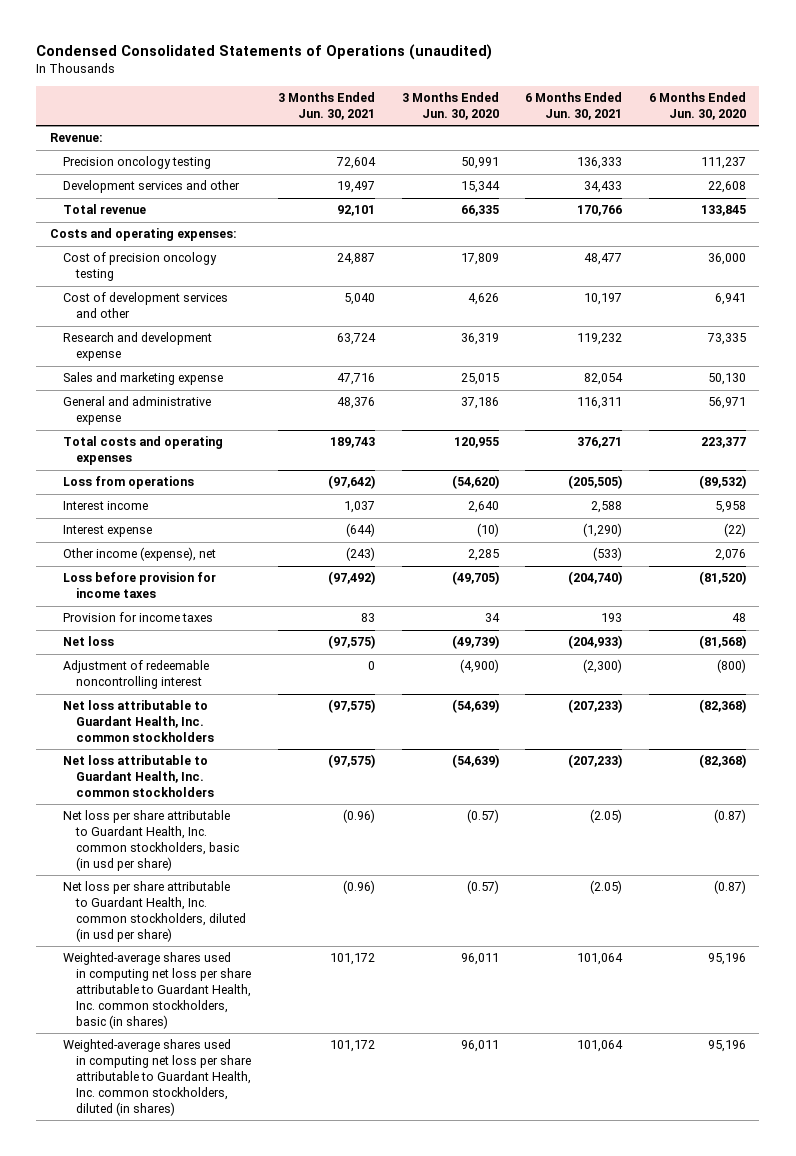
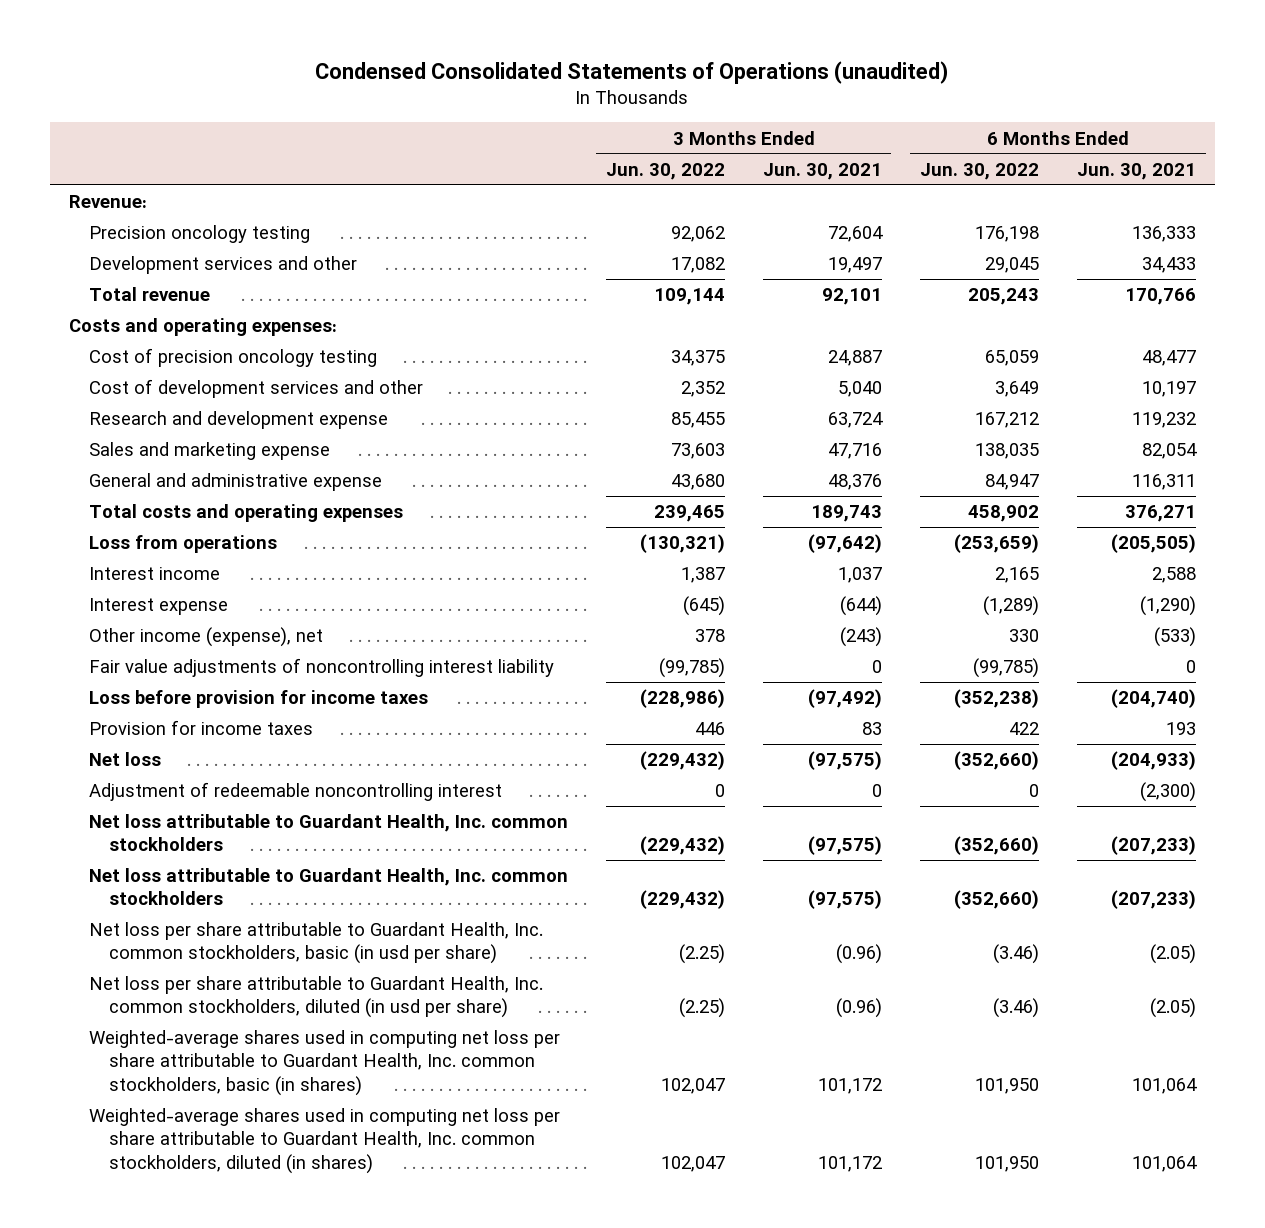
[401,92,499,121] 3 Months Ended Jun. 30, 2020 -> none
[648,92,746,121] 6 Months Ended Jun. 30, 2020 -> none
none -> [605,162,725,180] Jun. 30, 2022
none -> [920,162,1040,180] Jun. 30, 2022
none -> [88,658,554,678] Fair value adjustments of noncontrolling interest liability

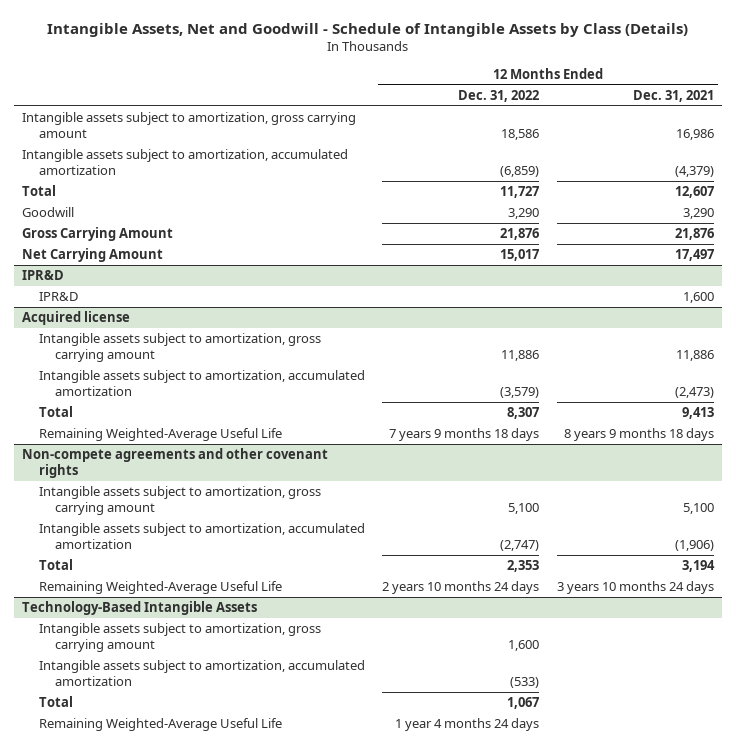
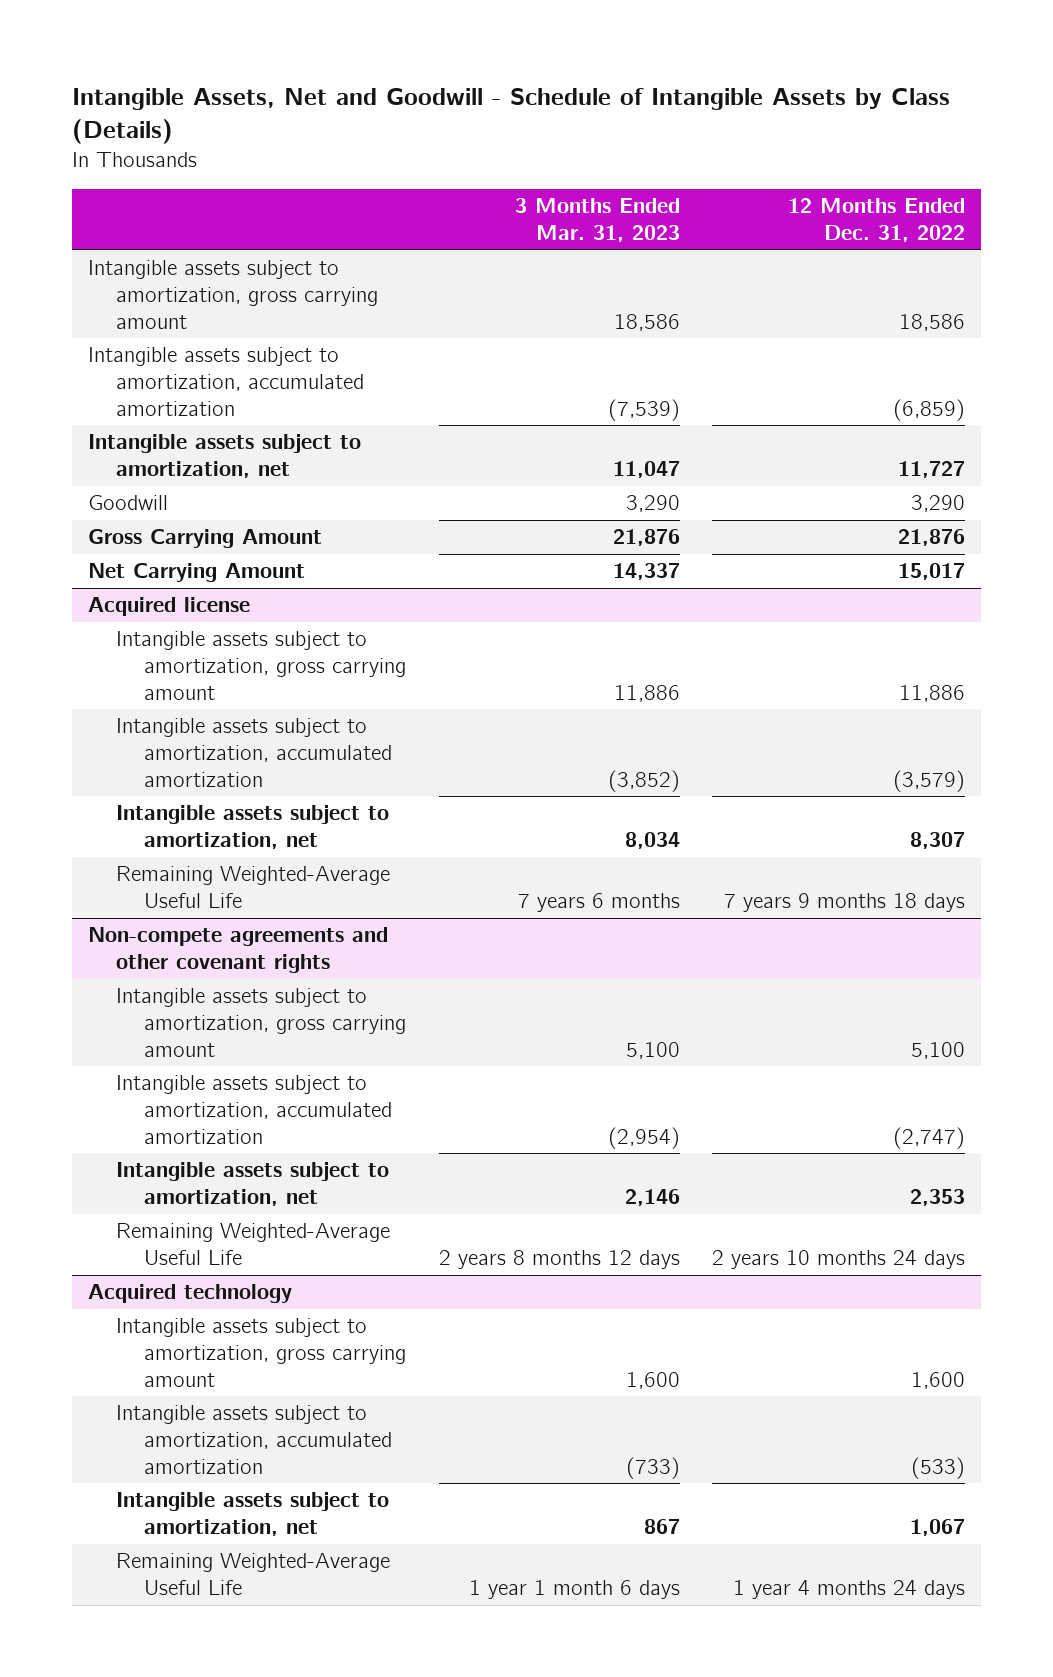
[632,90,714,103] Dec. 31, 2021 -> none
none -> [514,198,680,243] 3 Months Ended Mar. 31, 2023
[22,185,57,197] Total -> [87,434,361,479] Intangible assets subject to amortization, net
[22,270,65,281] IPR&D -> none
[38,292,78,302] IPR&D -> none
[38,406,73,418] Total -> [116,805,390,850] Intangible assets subject to amortization, net
[38,559,73,571] Total -> [116,1162,390,1207] Intangible assets subject to amortization, net
[22,601,258,616] Technology-Based Intangible Assets -> [87,1284,292,1304] Acquired technology
[38,696,73,708] Total -> [116,1492,390,1537] Intangible assets subject to amortization, net

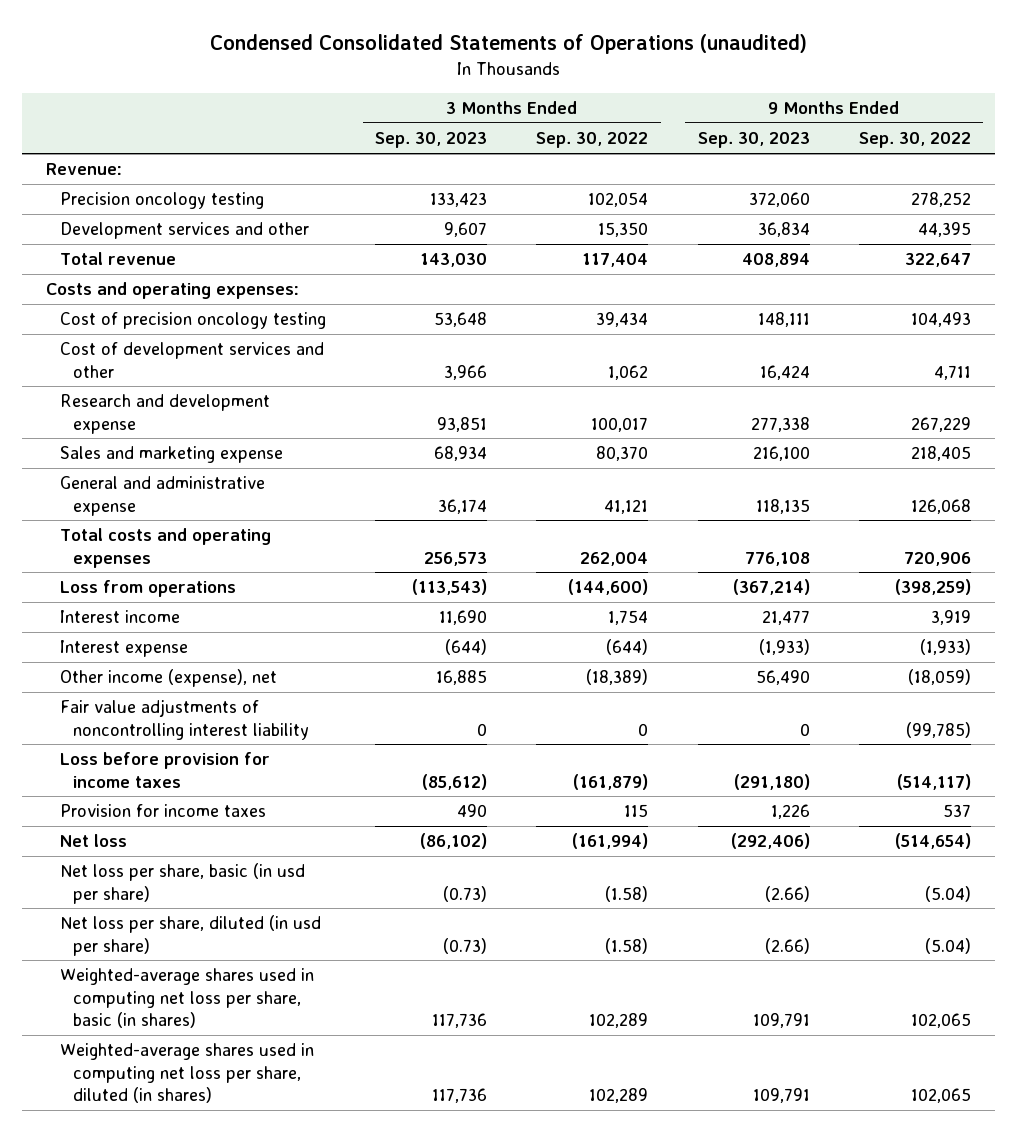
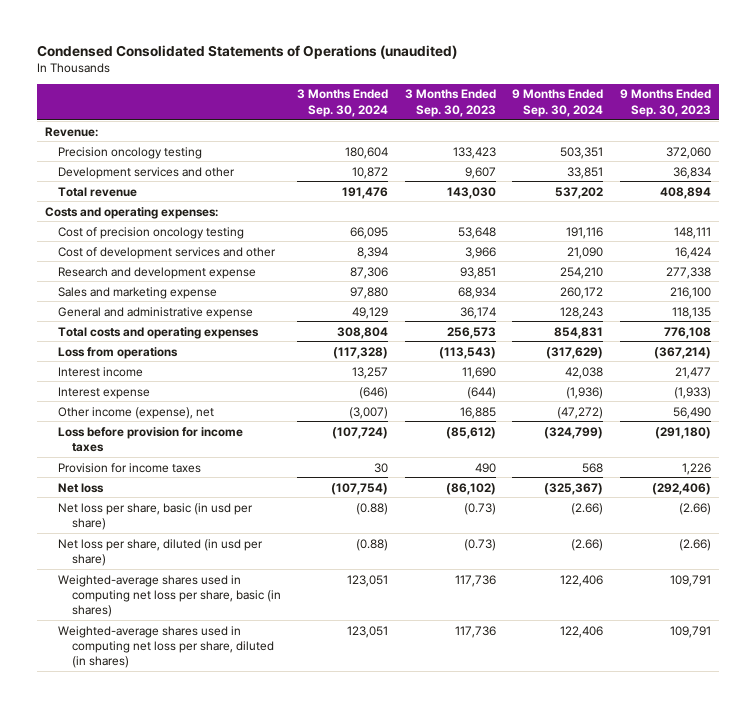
[536,132,649,149] Sep. 30, 2022 -> none
[858,132,971,149] Sep. 30, 2022 -> none
none -> [297,89,389,117] 3 Months Ended Sep. 30, 2024
none -> [512,89,604,117] 9 Months Ended Sep. 30, 2024
[59,699,309,740] Fair value adjustments of noncontrolling interest liability -> none

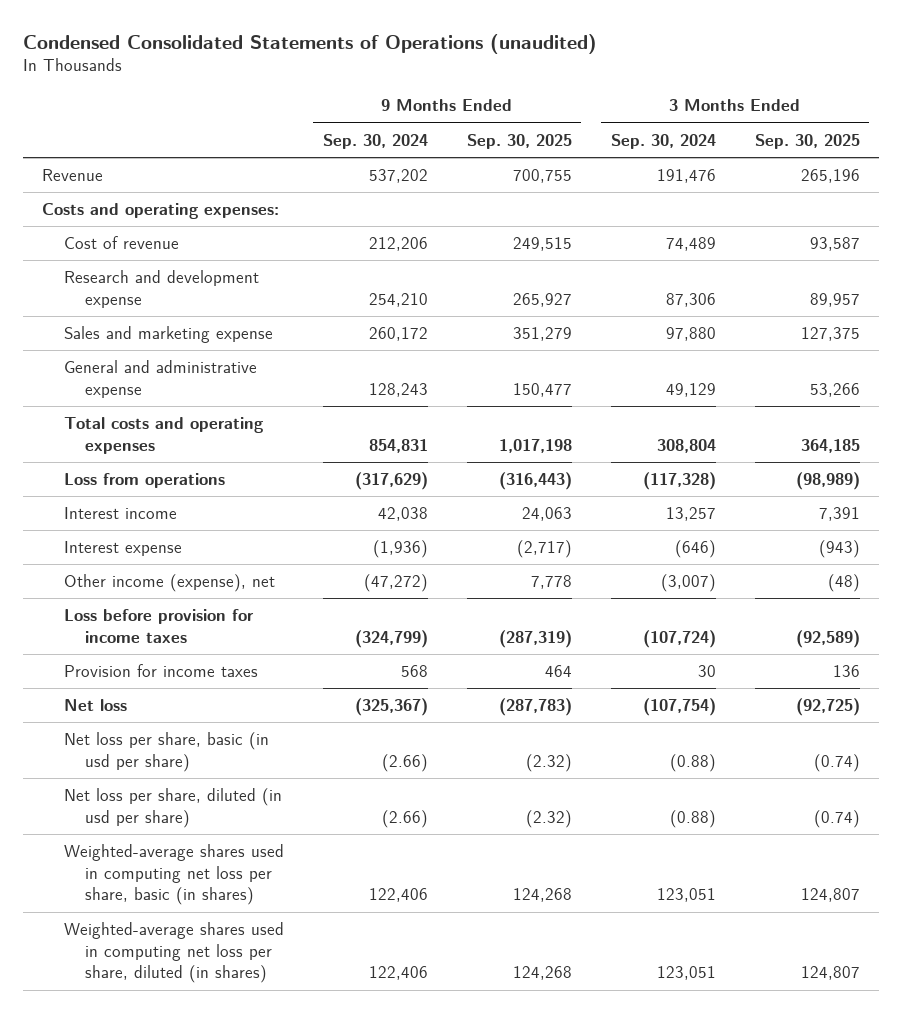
[404,89,496,117] 3 Months Ended Sep. 30, 2023 -> none
[619,89,711,117] 9 Months Ended Sep. 30, 2023 -> none
none -> [466,133,572,149] Sep. 30, 2025
none -> [754,133,860,149] Sep. 30, 2025
[45,126,99,137] Revenue: -> none
[58,146,203,159] Precision oncology testing -> none
[58,166,236,179] Development services and other -> none
[58,186,138,197] Total revenue -> [42,169,104,182] Revenue
[58,226,245,239] Cost of precision oncology testing -> none
[58,246,277,259] Cost of development services and other -> none
none -> [63,236,179,250] Cost of revenue

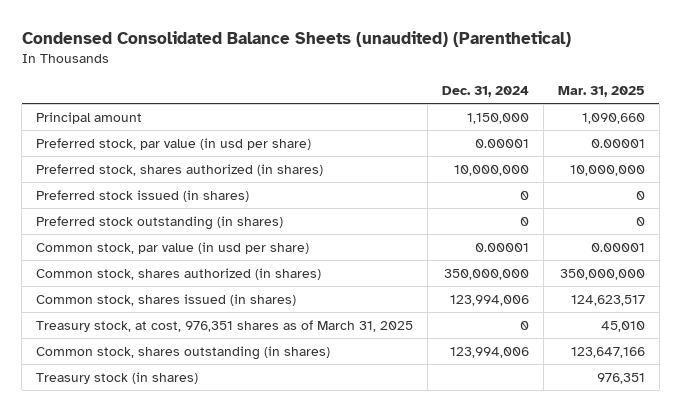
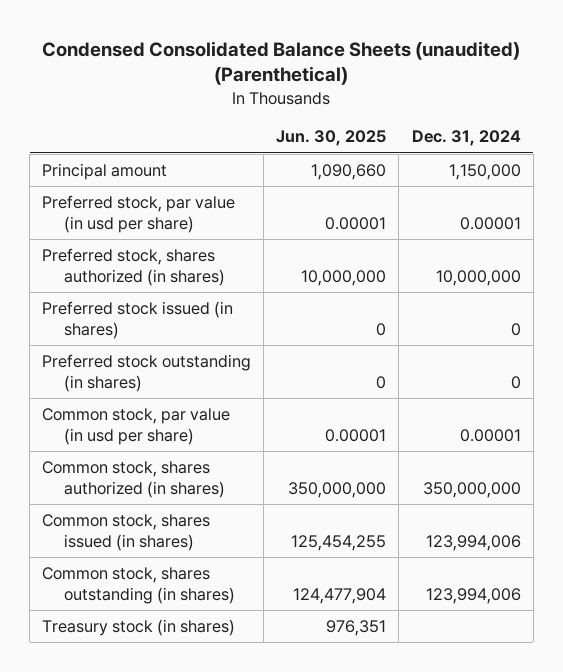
[557,85,645,97] Mar. 31, 2025 -> none
none -> [276,130,387,147] Jun. 30, 2025
[35,319,413,332] Treasury stock, at cost, 976,351 shares as of March 31, 2025 -> none

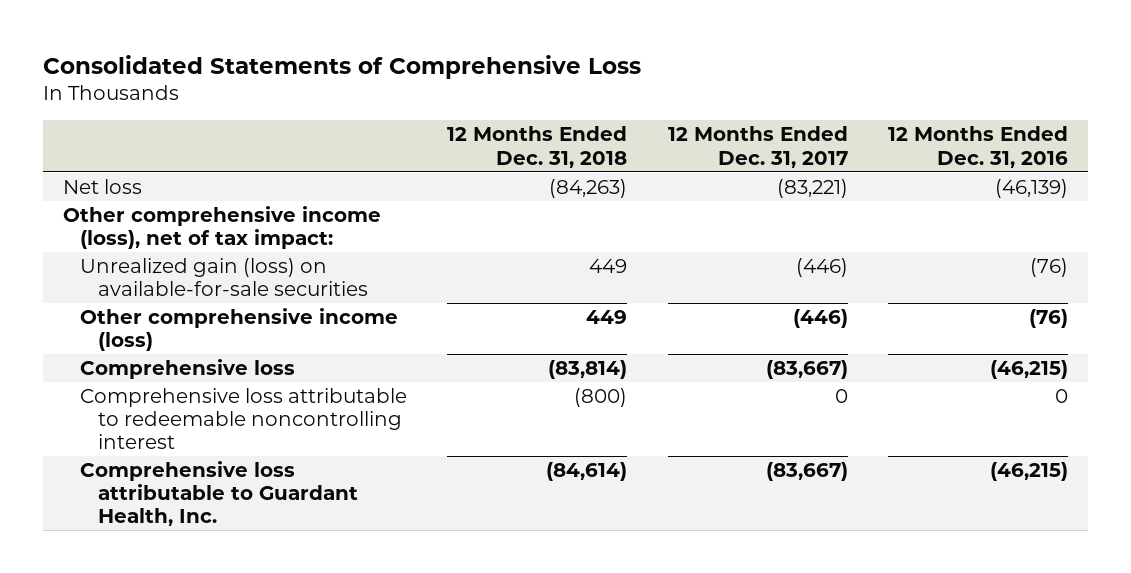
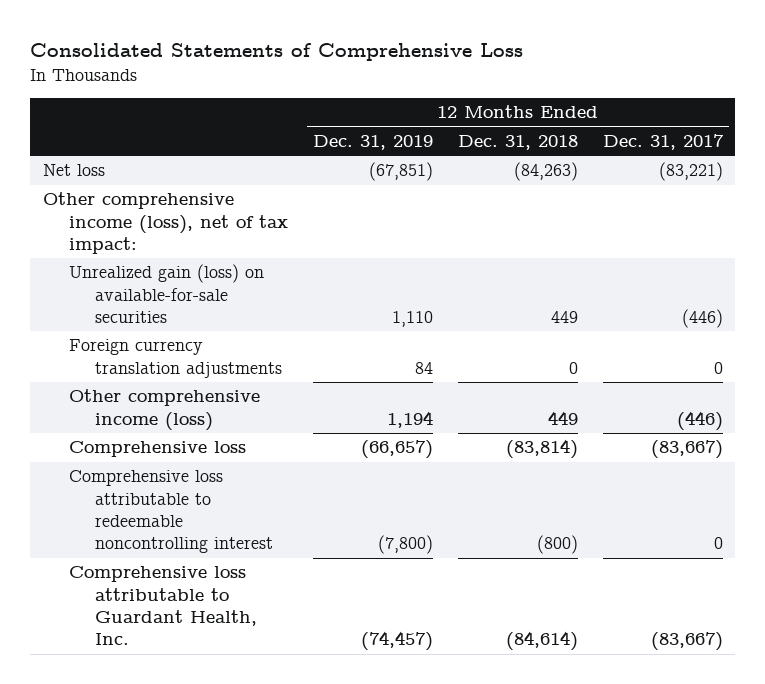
[887,126,1068,168] 12 Months Ended Dec. 31, 2016 -> none
none -> [312,134,433,150] Dec. 31, 2019
none -> [68,339,283,378] Foreign currency translation adjustments

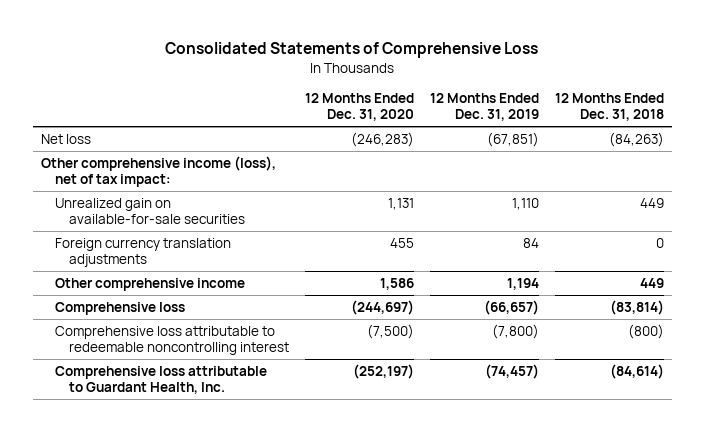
[602,133,724,150] Dec. 31, 2017 -> none
none -> [305,93,415,122] 12 Months Ended Dec. 31, 2020
[68,264,264,323] Unrealized gain (loss) on available-for-sale securities -> [55,197,246,225] Unrealized gain on available-for-sale securities
[68,389,260,431] Other comprehensive income (loss) -> [55,277,246,291] Other comprehensive income

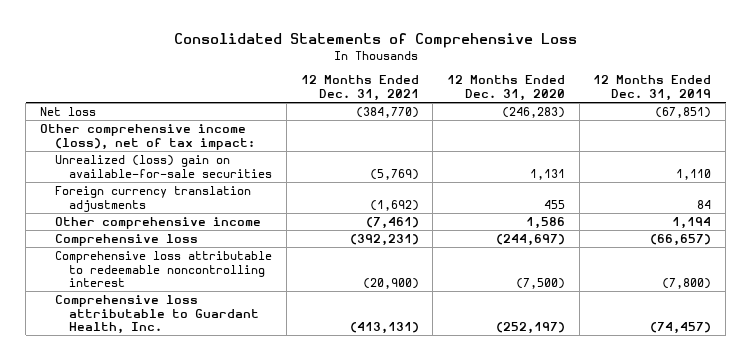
[554,93,664,122] 12 Months Ended Dec. 31, 2018 -> none
none -> [300,75,419,101] 12 Months Ended Dec. 31, 2021
[55,197,246,225] Unrealized gain on available-for-sale securities -> [54,155,273,178] Unrealized (loss) gain on available-for-sale securities

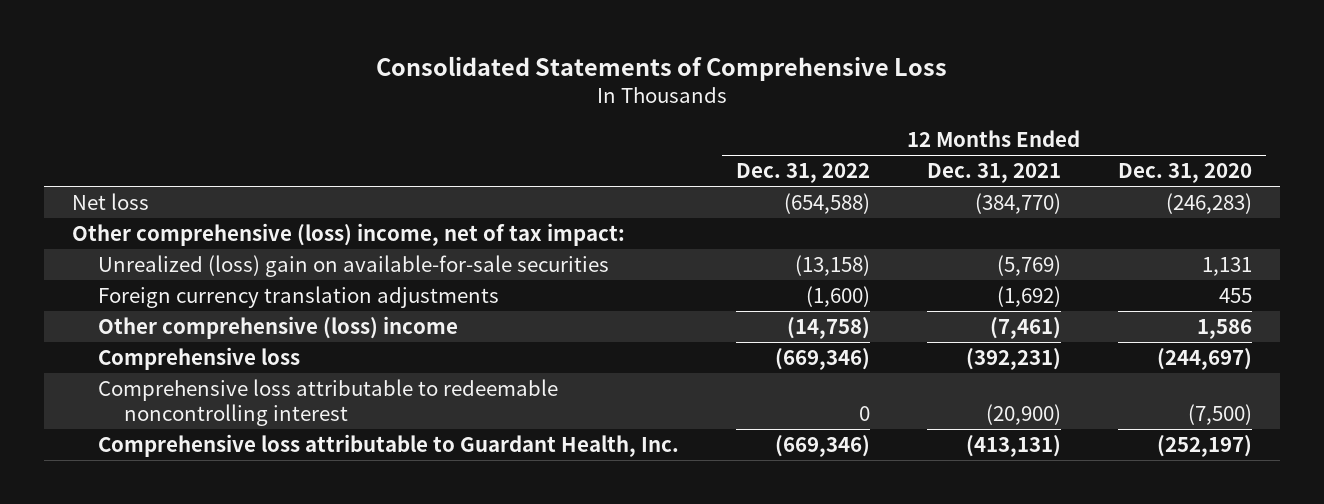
[593,75,712,101] 12 Months Ended Dec. 31, 2019 -> none
none -> [735,163,870,184] Dec. 31, 2022
[39,124,255,150] Other comprehensive income (loss), net of tax impact: -> [72,223,626,247] Other comprehensive (loss) income, net of tax impact:
[54,217,261,230] Other comprehensive income -> [97,316,458,340] Other comprehensive (loss) income

